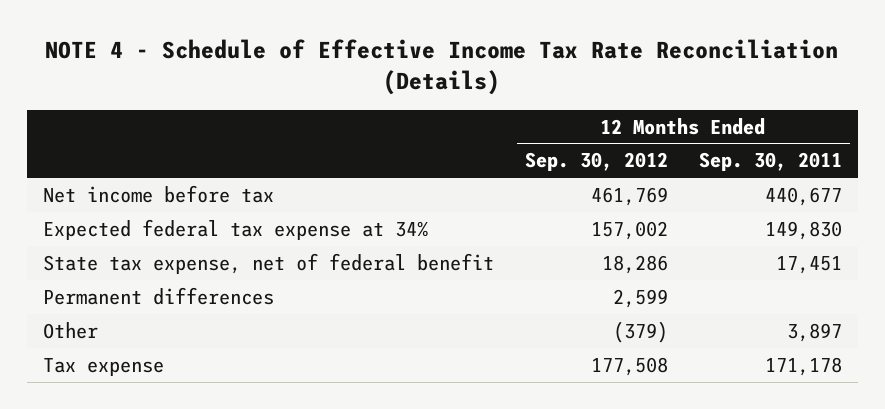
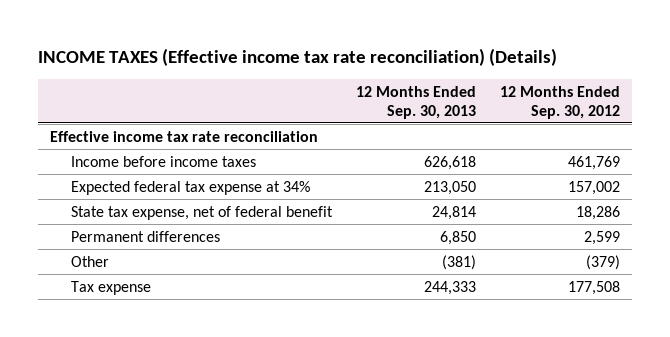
[45,39,839,96] NOTE 4 - Schedule of Effective Income Tax Rate Reconciliation (Details) -> [38,48,558,67] INCOME TAXES (Effective income tax rate reconciliation) (Details)
[699,152,843,172] Sep. 30, 2011 -> none
none -> [356,85,477,119] 12 Months Ended Sep. 30, 2013
none -> [49,130,318,142] Effective income tax rate reconciliation
[42,184,274,203] Net income before tax -> [71,155,257,167] Income before income taxes

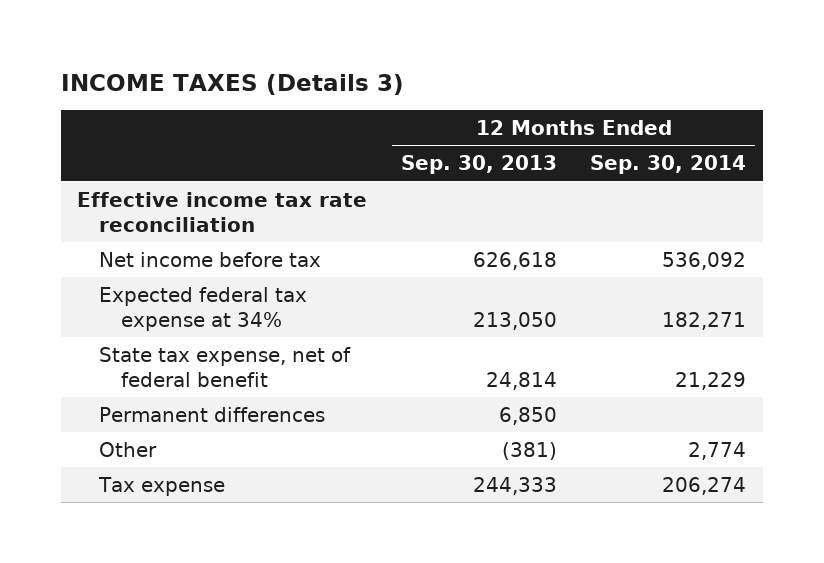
[38,48,558,67] INCOME TAXES (Effective income tax rate reconciliation) (Details) -> [60,73,404,95] INCOME TAXES (Details 3)
[500,85,621,119] 12 Months Ended Sep. 30, 2012 -> none
none -> [590,155,747,175] Sep. 30, 2014
[71,155,257,167] Income before income taxes -> [99,251,322,267] Net income before tax

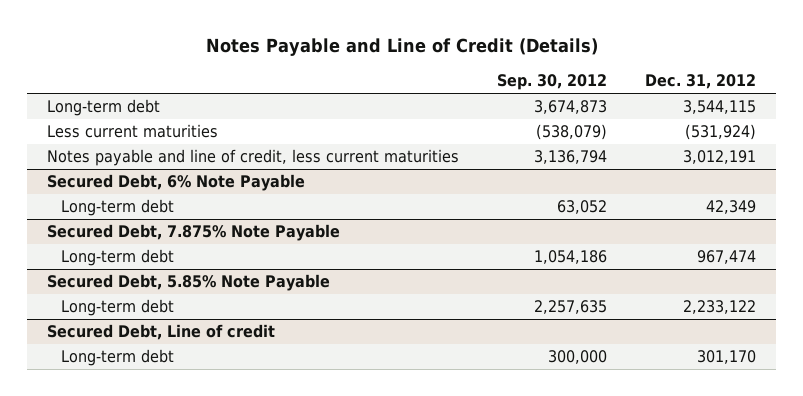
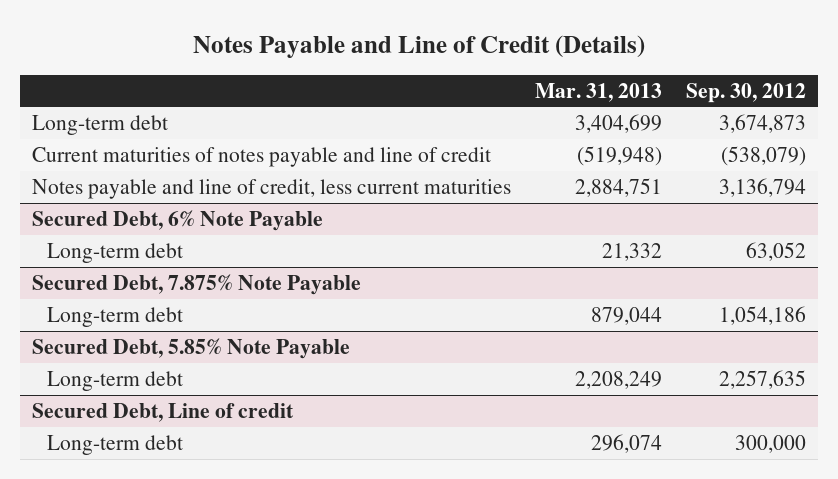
[645,74,757,90] Dec. 31, 2012 -> none
none -> [535,82,663,102] Mar. 31, 2013
[46,124,218,139] Less current maturities -> [31,146,491,167] Current maturities of notes payable and line of credit

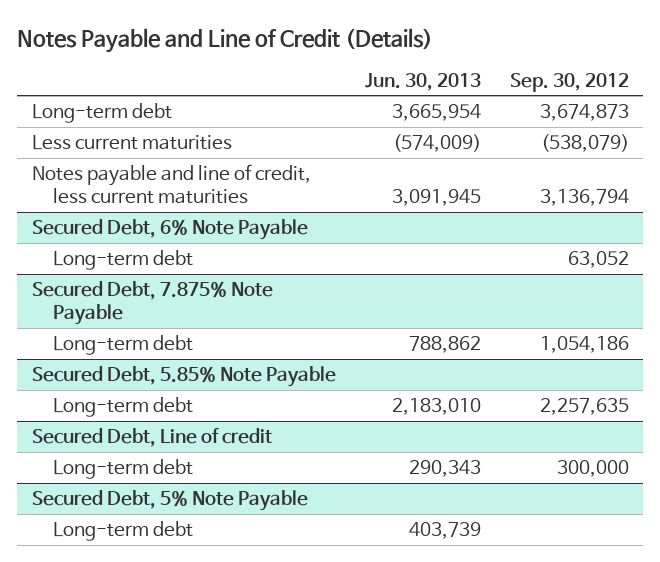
[535,82,663,102] Mar. 31, 2013 -> none
none -> [364,72,481,91] Jun. 30, 2013
[31,146,491,167] Current maturities of notes payable and line of credit -> [31,135,232,151] Less current maturities
none -> [31,490,308,512] Secured Debt, 5% Note Payable
none -> [53,521,194,542] Long-term debt

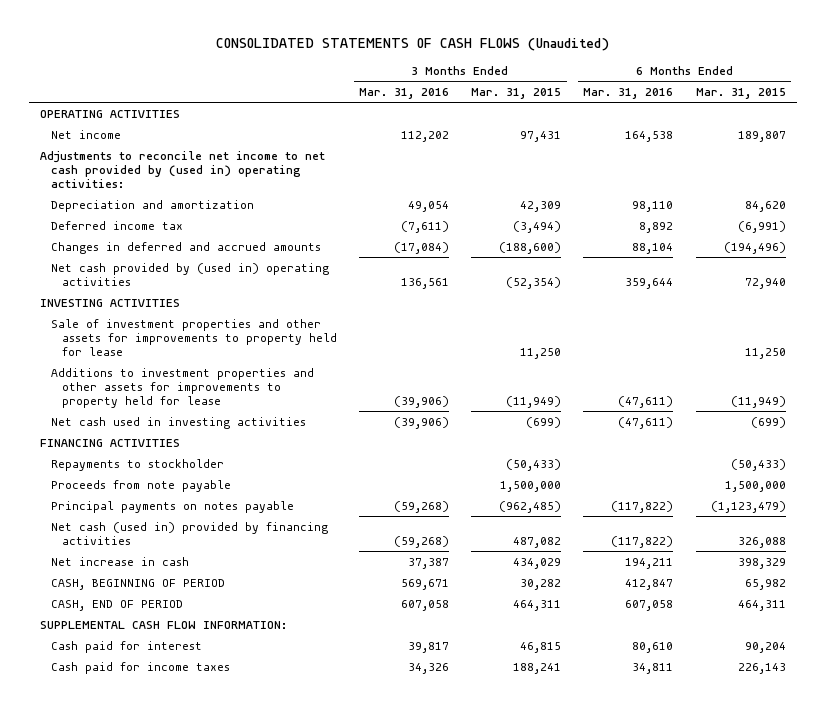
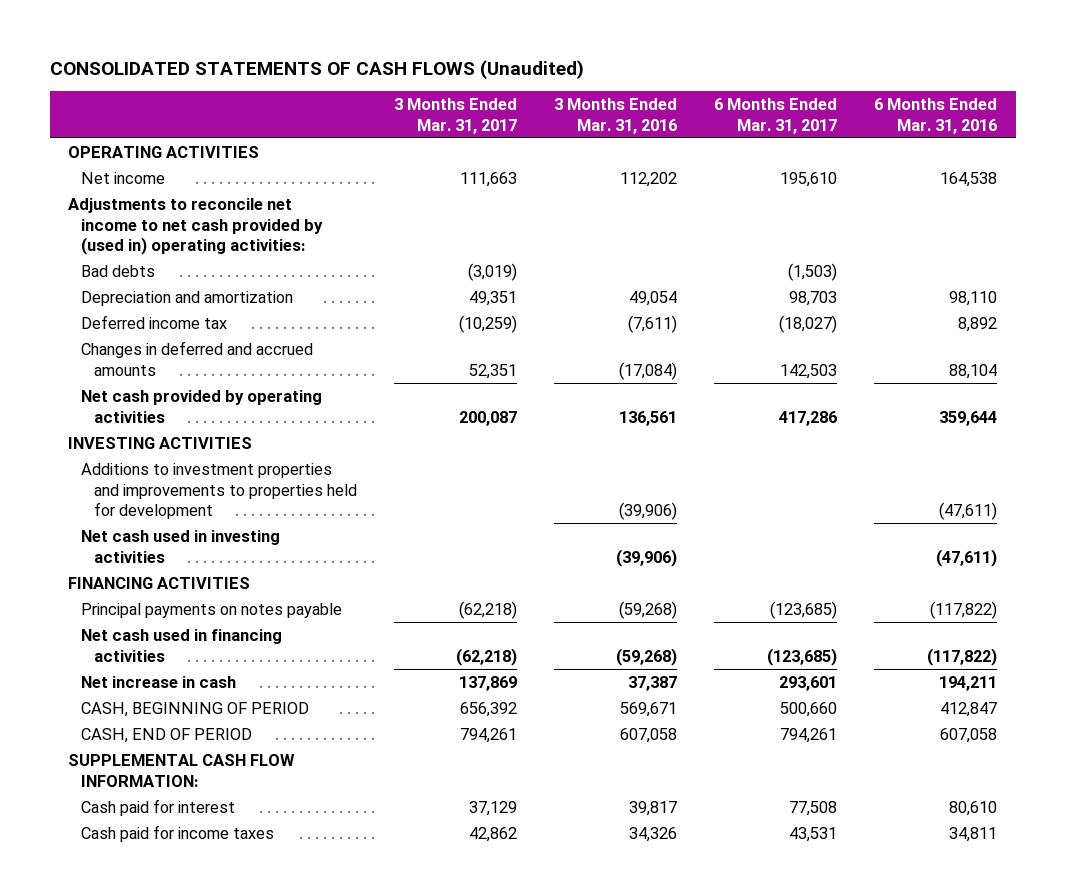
[471,88,562,100] Mar. 31, 2015 -> none
[695,88,786,100] Mar. 31, 2015 -> none
none -> [393,98,517,134] 3 Months Ended Mar. 31, 2017
none -> [714,98,838,134] 6 Months Ended Mar. 31, 2017
none -> [81,264,156,277] Bad debts
[51,262,330,286] Net cash provided by (used in) operating activities -> [81,389,323,423] Net cash provided by operating activities
[51,318,338,356] Sale of investment properties and other assets for improvements to property held for lease -> none
[51,367,315,408] Additions to investment properties and other assets for improvements to property held for lease -> [81,462,357,520] Additions to investment properties and improvements to properties held for development
[51,458,225,471] Repayments to stockholder -> none
[51,479,232,492] Proceeds from note payable -> none
[51,521,329,545] Net cash (used in) provided by financing activities -> [81,628,283,662] Net cash used in financing activities

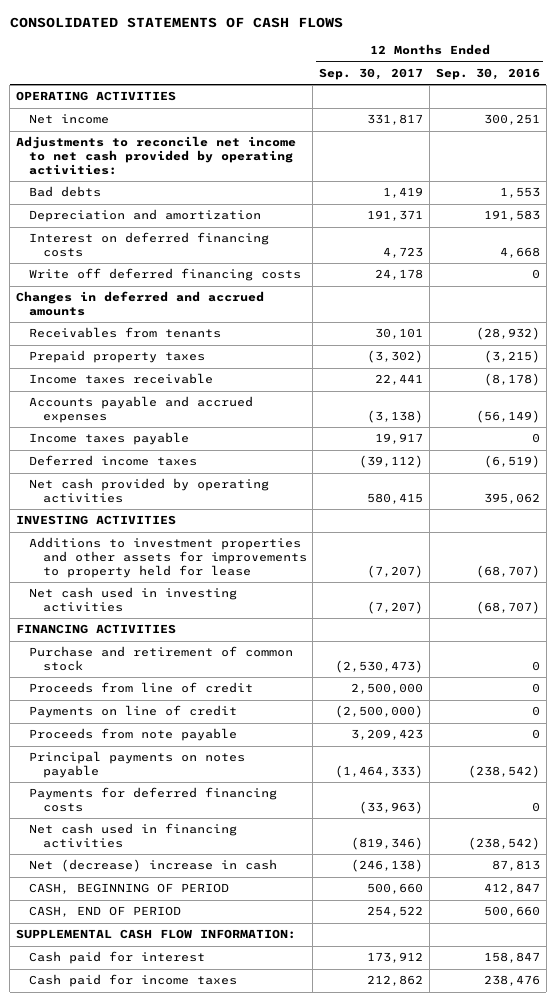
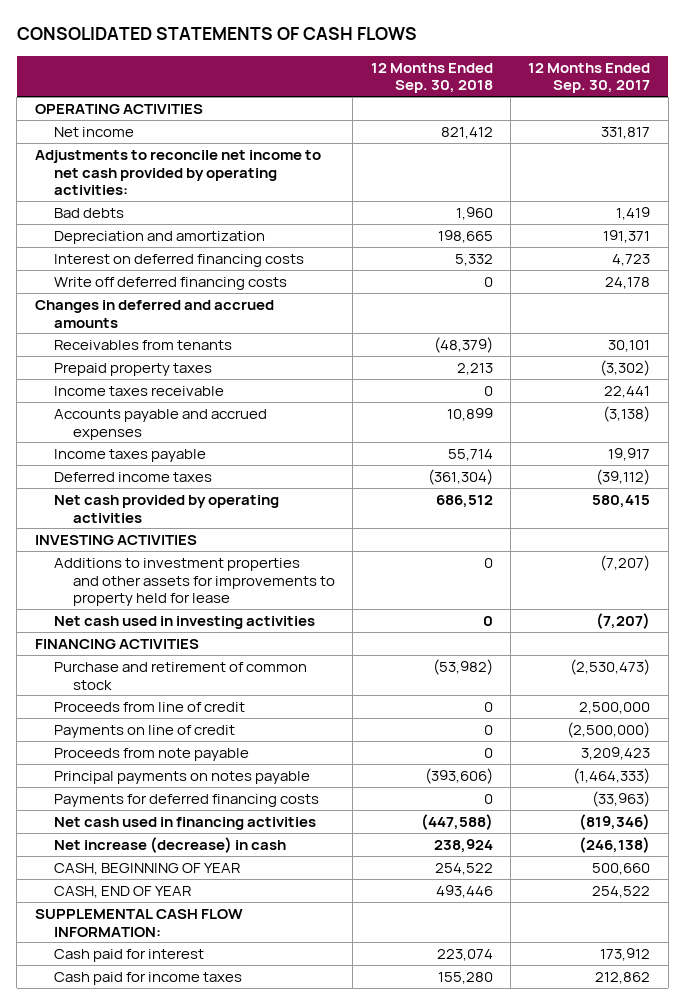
[436,67,541,80] Sep. 30, 2016 -> none
none -> [370,62,493,94] 12 Months Ended Sep. 30, 2018
[29,859,278,873] Net (decrease) increase in cash -> [53,837,286,854] Net increase (decrease) in cash
[29,883,230,895] CASH, BEGINNING OF PERIOD -> [53,863,240,876] CASH, BEGINNING OF YEAR
[29,906,182,918] CASH, END OF PERIOD -> [53,886,191,899] CASH, END OF YEAR

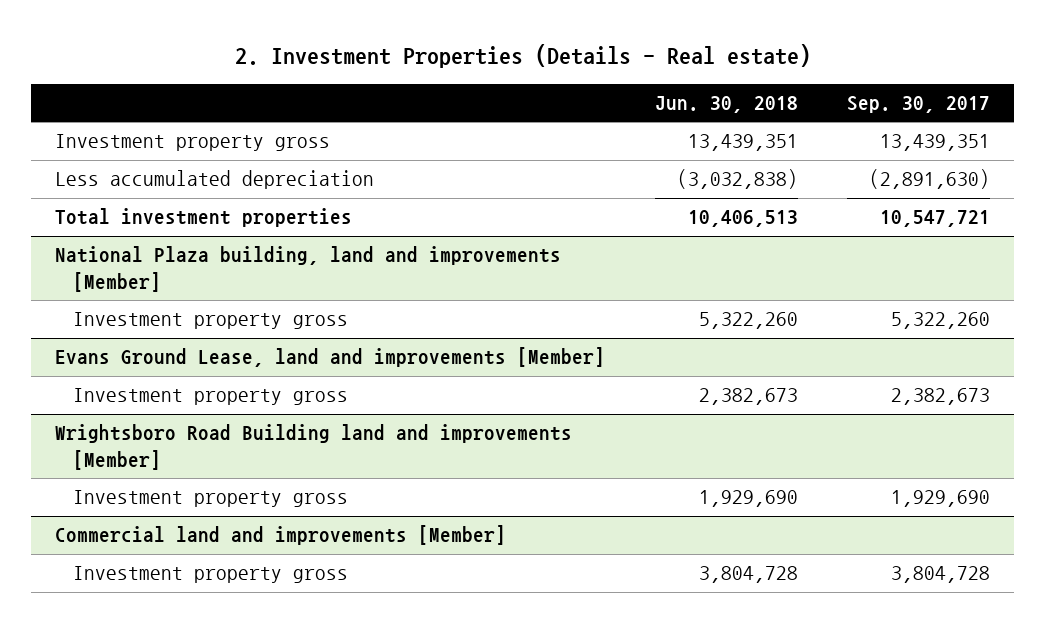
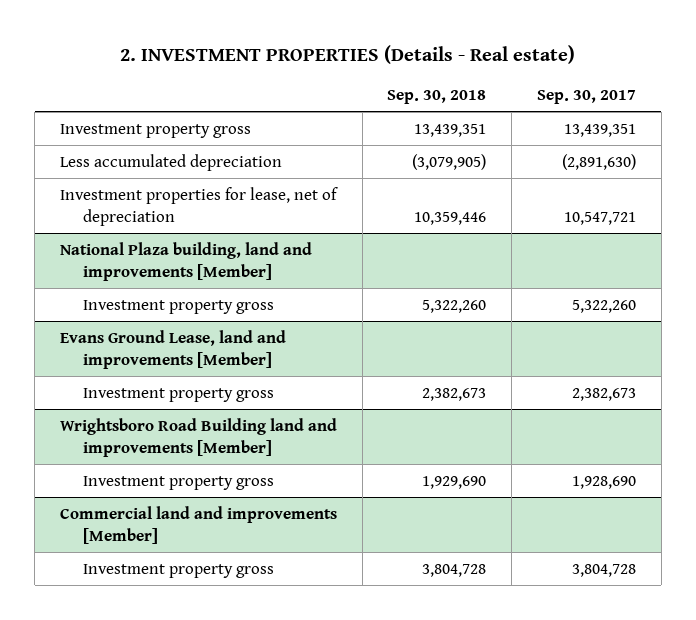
[234,43,811,68] 2. Investment Properties (Details - Real estate) -> [119,45,575,65] 2. INVESTMENT PROPERTIES (Details - Real estate)
[654,95,798,113] Jun. 30, 2018 -> none
none -> [387,90,487,105] Sep. 30, 2018
[55,208,353,228] Total investment properties -> [59,186,338,226] Investment properties for lease, net of depreciation
[890,490,990,508] 1,929,690 -> [571,475,636,489] 1,928,690

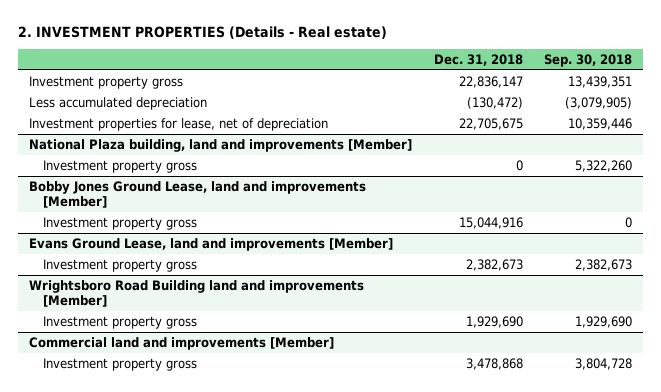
[536,90,636,105] Sep. 30, 2017 -> none
none -> [433,53,523,66] Dec. 31, 2018
none -> [28,180,366,209] Bobby Jones Ground Lease, land and improvements [Member]
none -> [42,216,197,230] Investment property gross

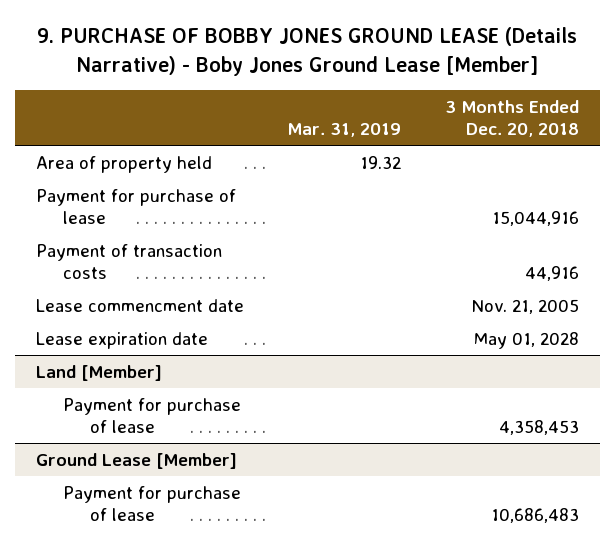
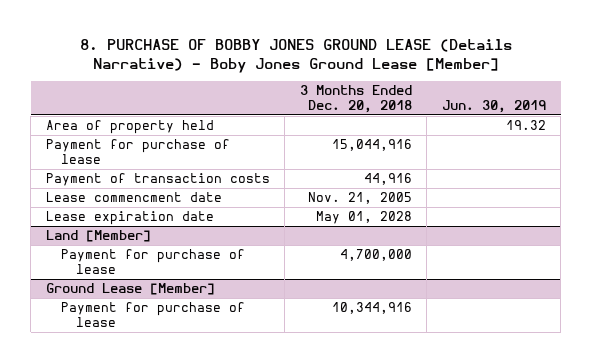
[37,27,578,76] 9. PURCHASE OF BOBBY JONES GROUND LEASE (Details Narrative) - Boby Jones Ground Lease [Member] -> [79,38,512,73] 8. PURCHASE OF BOBBY JONES GROUND LEASE (Details Narrative) - Boby Jones Ground Lease [Member]
[287,122,402,137] Mar. 31, 2019 -> none
none -> [441,99,546,113] Jun. 30, 2019
[498,419,579,435] 4,358,453 -> [339,249,412,262] 4,700,000
[490,507,579,523] 10,686,483 -> [331,302,412,315] 10,344,916

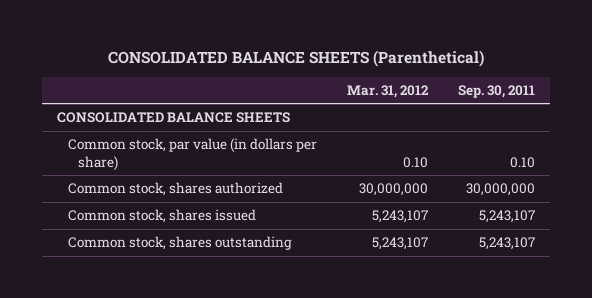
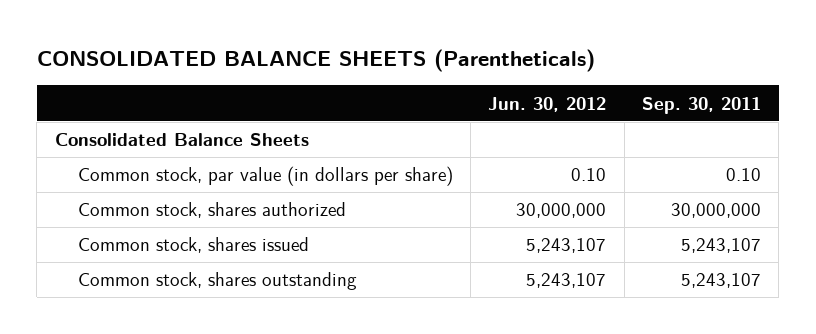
[108,50,485,68] CONSOLIDATED BALANCE SHEETS (Parenthetical) -> [36,49,595,73] CONSOLIDATED BALANCE SHEETS (Parentheticals)
[346,84,429,98] Mar. 31, 2012 -> none
none -> [488,96,607,112] Jun. 30, 2012
[57,112,291,124] CONSOLIDATED BALANCE SHEETS -> [54,133,309,147] Consolidated Balance Sheets

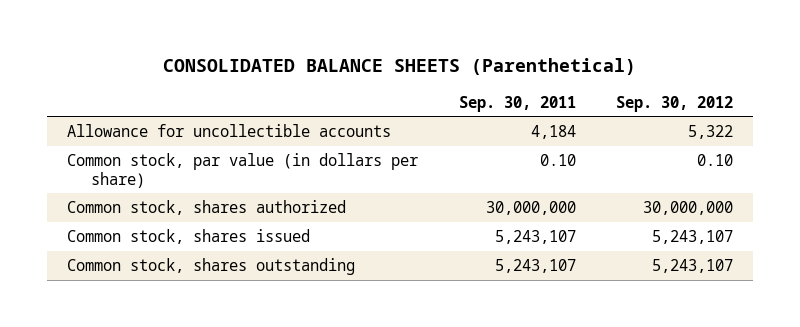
[36,49,595,73] CONSOLIDATED BALANCE SHEETS (Parentheticals) -> [163,57,637,75] CONSOLIDATED BALANCE SHEETS (Parenthetical)
[488,96,607,112] Jun. 30, 2012 -> none
none -> [615,95,733,112] Sep. 30, 2012
[54,133,309,147] Consolidated Balance Sheets -> none
none -> [67,124,392,138] Allowance for uncollectible accounts

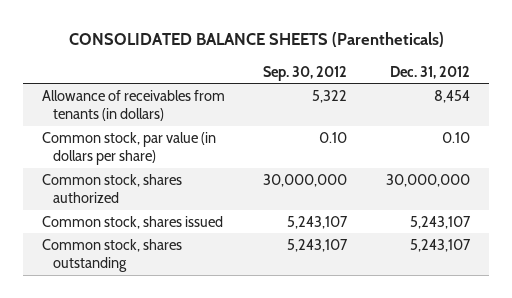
[163,57,637,75] CONSOLIDATED BALANCE SHEETS (Parenthetical) -> [68,32,444,48] CONSOLIDATED BALANCE SHEETS (Parentheticals)
[458,95,576,112] Sep. 30, 2011 -> none
none -> [389,65,470,79] Dec. 31, 2012
[67,124,392,138] Allowance for uncollectible accounts -> [41,89,225,121] Allowance of receivables from tenants (in dollars)

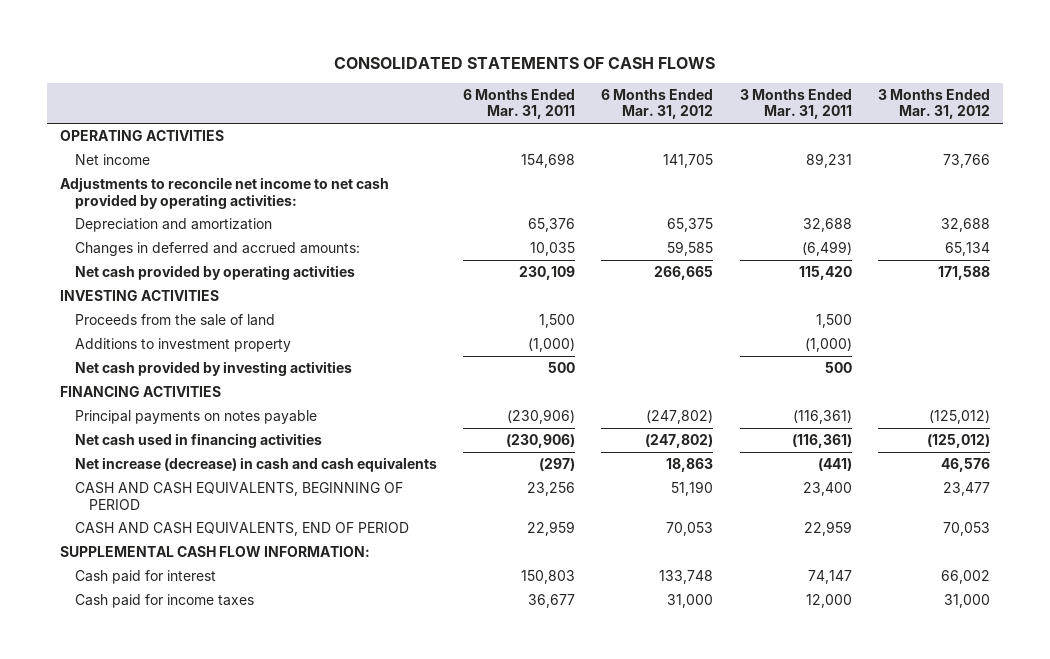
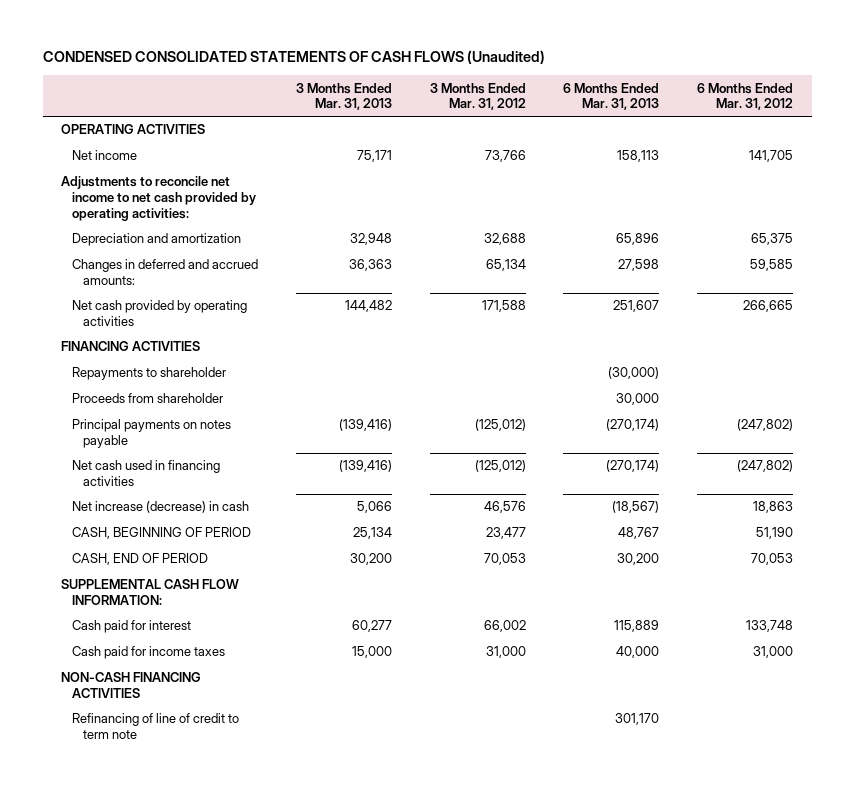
[333,56,715,69] CONSOLIDATED STATEMENTS OF CASH FLOWS -> [42,50,545,65] CONDENSED CONSOLIDATED STATEMENTS OF CASH FLOWS (Unaudited)
[462,88,575,120] 6 Months Ended Mar. 31, 2011 -> none
[739,88,852,120] 3 Months Ended Mar. 31, 2011 -> none
none -> [296,82,393,111] 3 Months Ended Mar. 31, 2013
none -> [563,82,660,111] 6 Months Ended Mar. 31, 2013
[60,290,220,302] INVESTING ACTIVITIES -> none
[74,314,275,327] Proceeds from the sale of land -> none
[74,338,291,353] Additions to investment property -> none
[74,361,352,377] Net cash provided by investing activities -> none
none -> [72,367,227,381] Repayments to shareholder
none -> [72,393,224,404] Proceeds from shareholder
[74,457,437,473] Net increase (decrease) in cash and cash equivalents -> [72,501,250,514] Net increase (decrease) in cash
[74,482,403,510] CASH AND CASH EQUIVALENTS, BEGINNING OF PERIOD -> [72,527,252,540] CASH, BEGINNING OF PERIOD
[74,522,409,537] CASH AND CASH EQUIVALENTS, END OF PERIOD -> [72,553,209,566] CASH, END OF PERIOD
none -> [61,672,202,699] NON-CASH FINANCING ACTIVITIES
none -> [72,713,240,740] Refinancing of line of credit to term note

